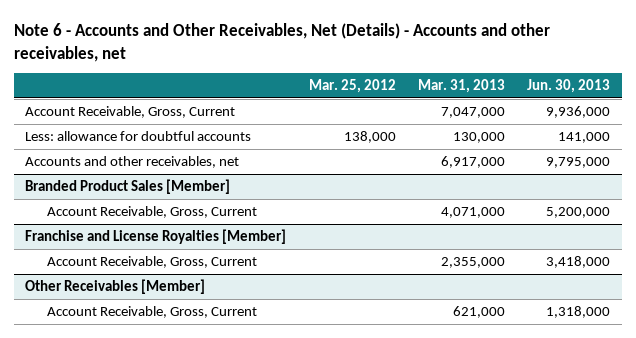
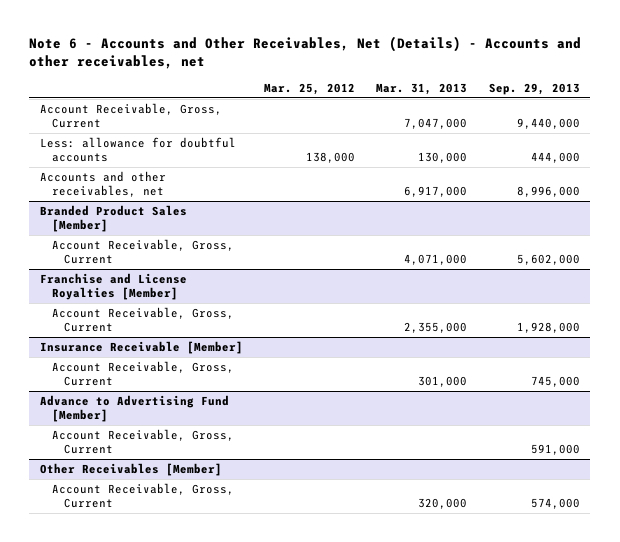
[527,78,611,93] Jun. 30, 2013 -> none
none -> [488,82,580,95] Sep. 29, 2013
none -> [39,341,243,355] Insurance Receivable [Member]
none -> [51,361,234,386] Account Receivable, Gross, Current
none -> [39,395,229,422] Advance to Advertising Fund [Member]
none -> [51,429,234,454] Account Receivable, Gross, Current
[452,305,505,318] 621,000 -> [418,497,468,509] 320,000

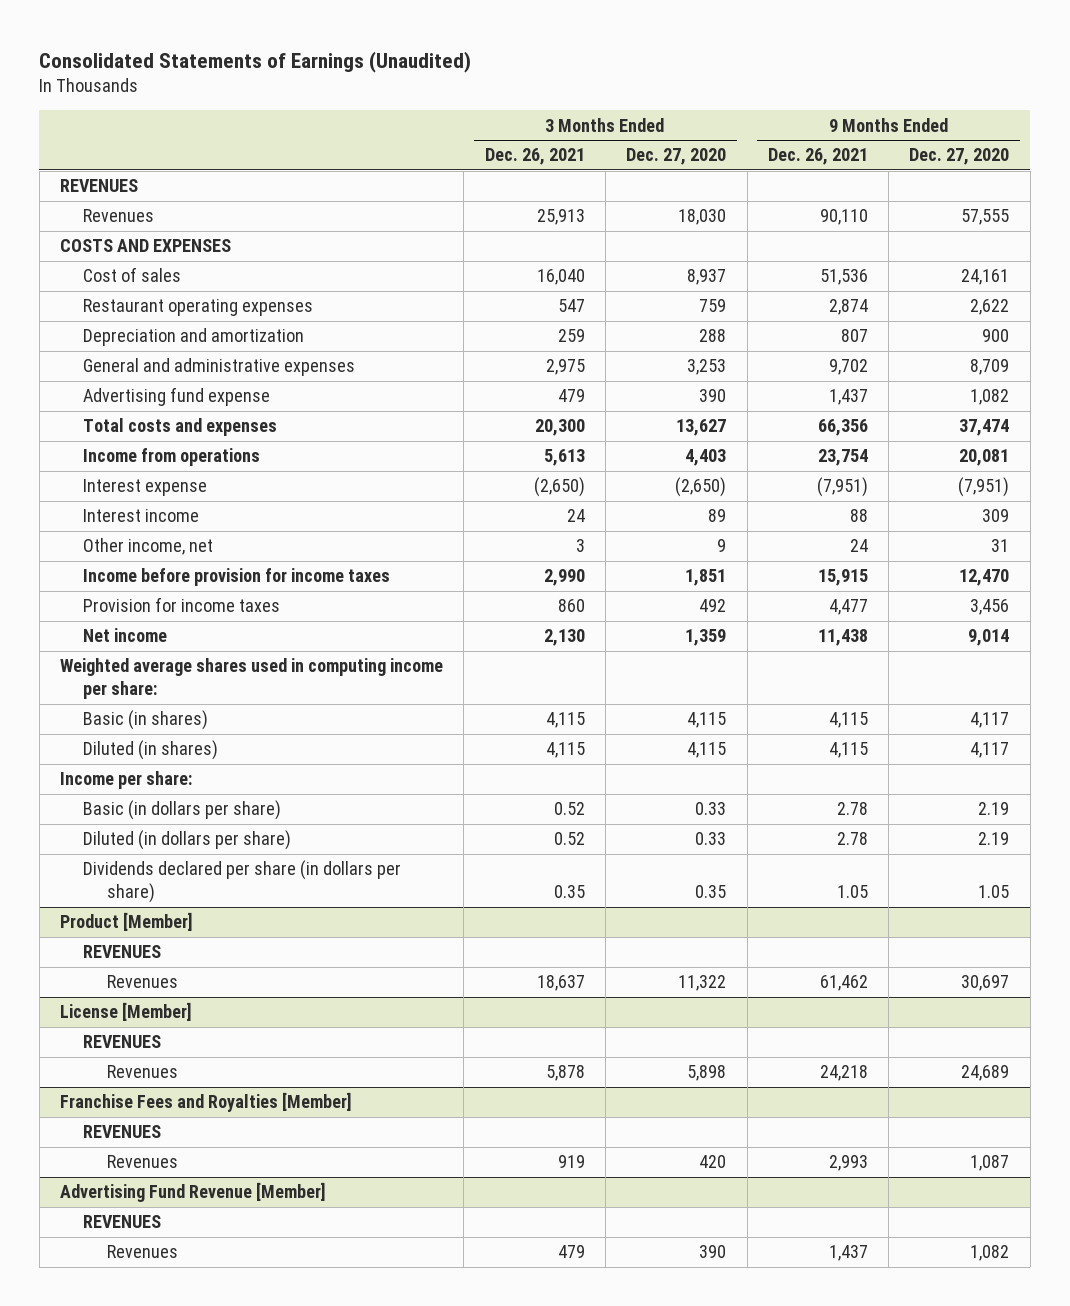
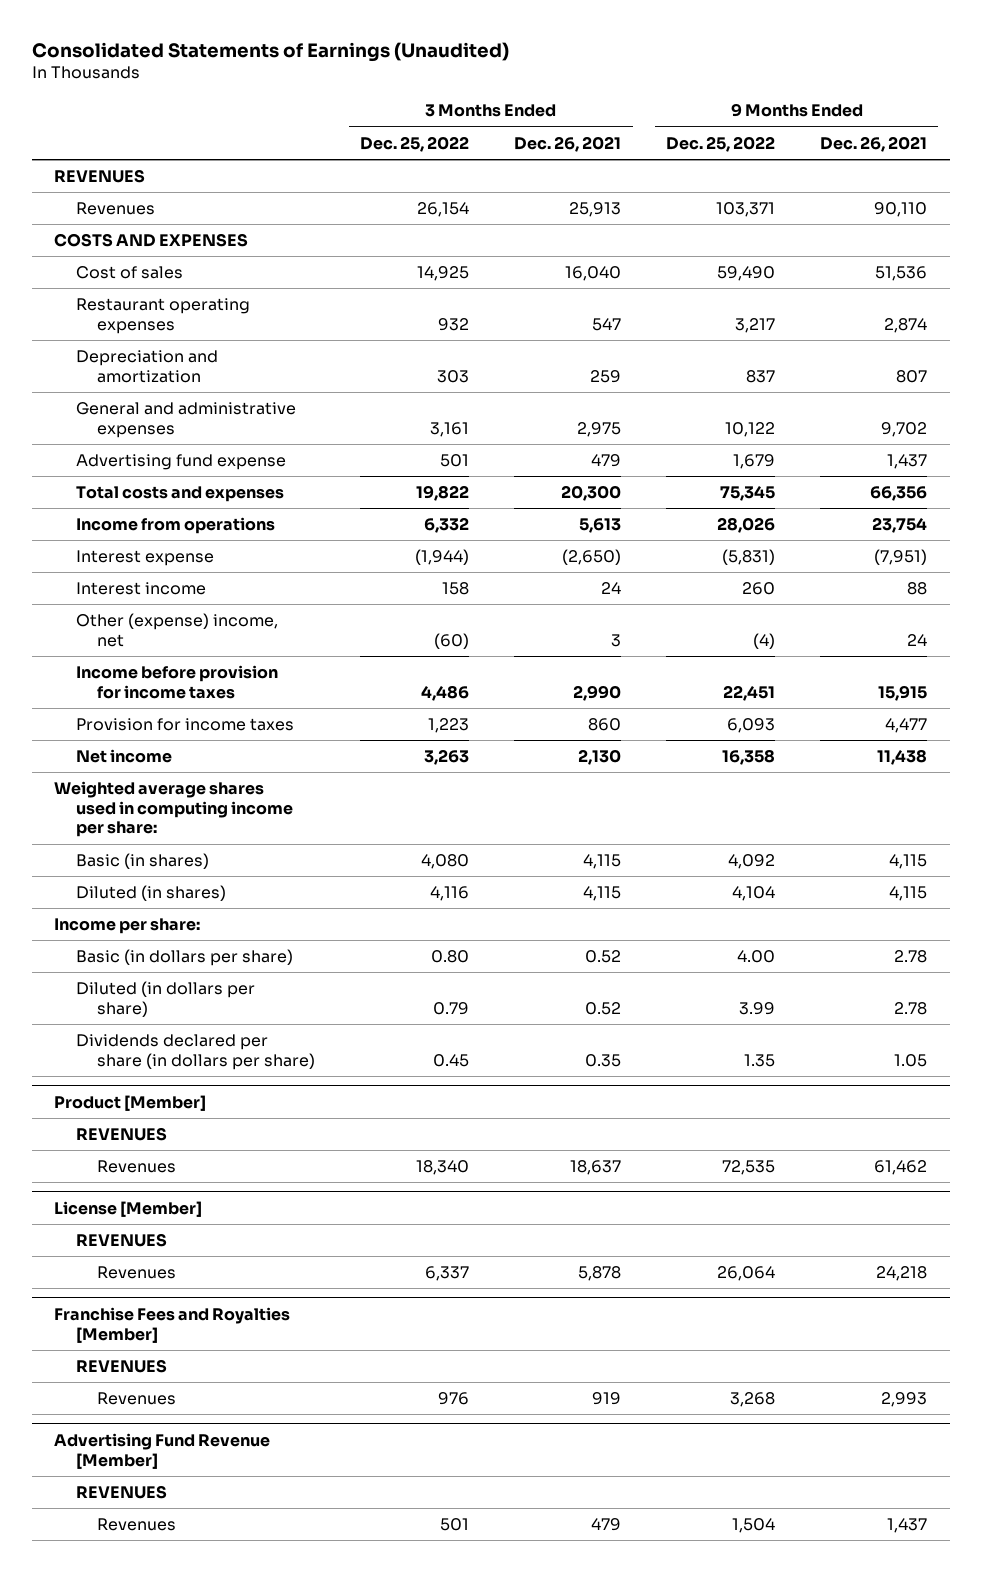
[626,148,727,166] Dec. 27, 2020 -> none
[909,148,1010,166] Dec. 27, 2020 -> none
none -> [360,135,470,152] Dec. 25, 2022
none -> [666,135,776,152] Dec. 25, 2022
[83,538,214,556] Other income, net -> [75,613,278,647] Other (expense) income, net

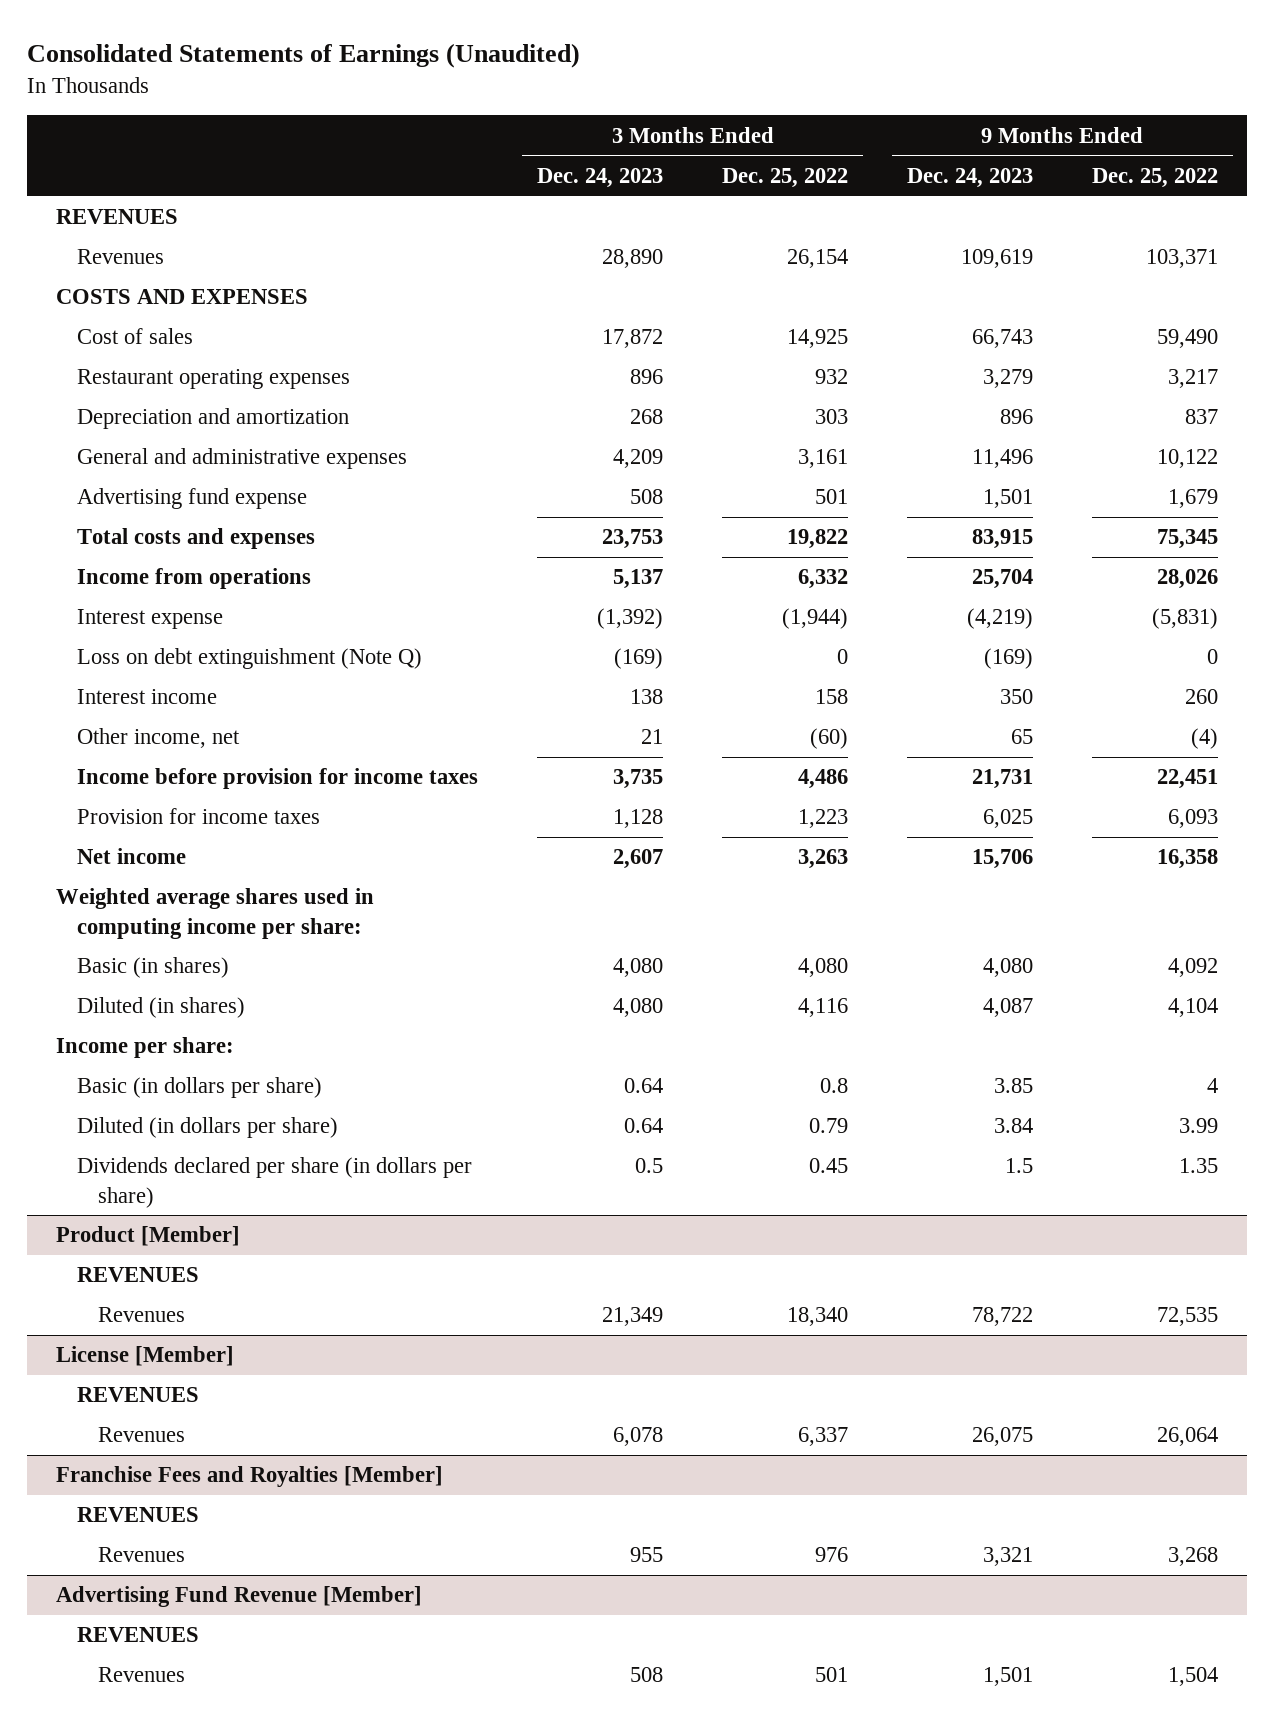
[514,135,622,152] Dec. 26, 2021 -> none
[820,135,928,152] Dec. 26, 2021 -> none
none -> [537,167,664,188] Dec. 24, 2023
none -> [906,167,1033,188] Dec. 24, 2023
none -> [77,648,423,670] Loss on debt extinguishment (Note Q)
[75,613,278,647] Other (expense) income, net -> [77,728,241,749] Other income, net
[431,950,470,964] 0.80 -> [819,1078,848,1094] 0.8
[737,950,776,964] 4.00 -> [1206,1078,1218,1094] 4

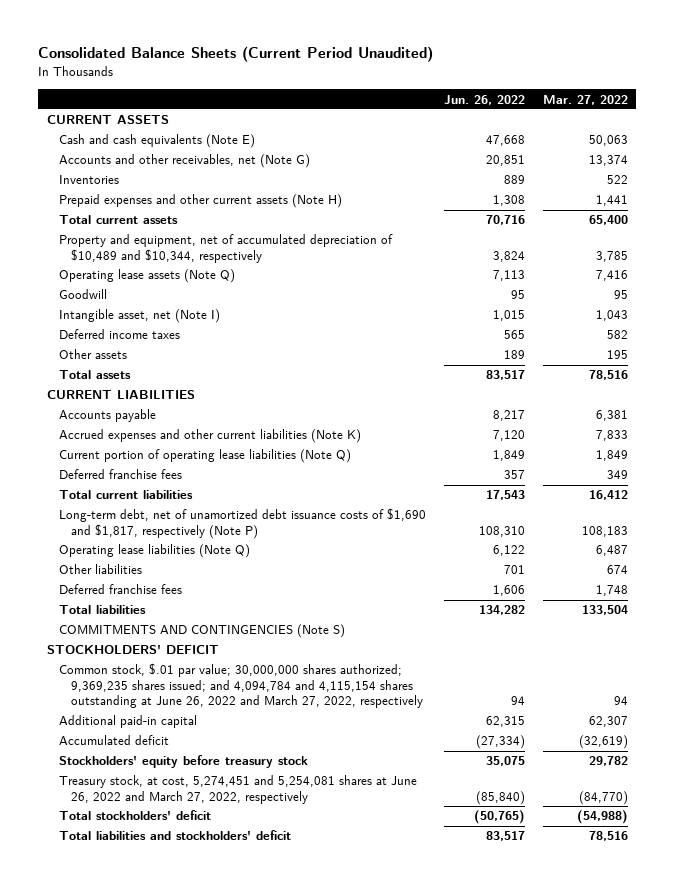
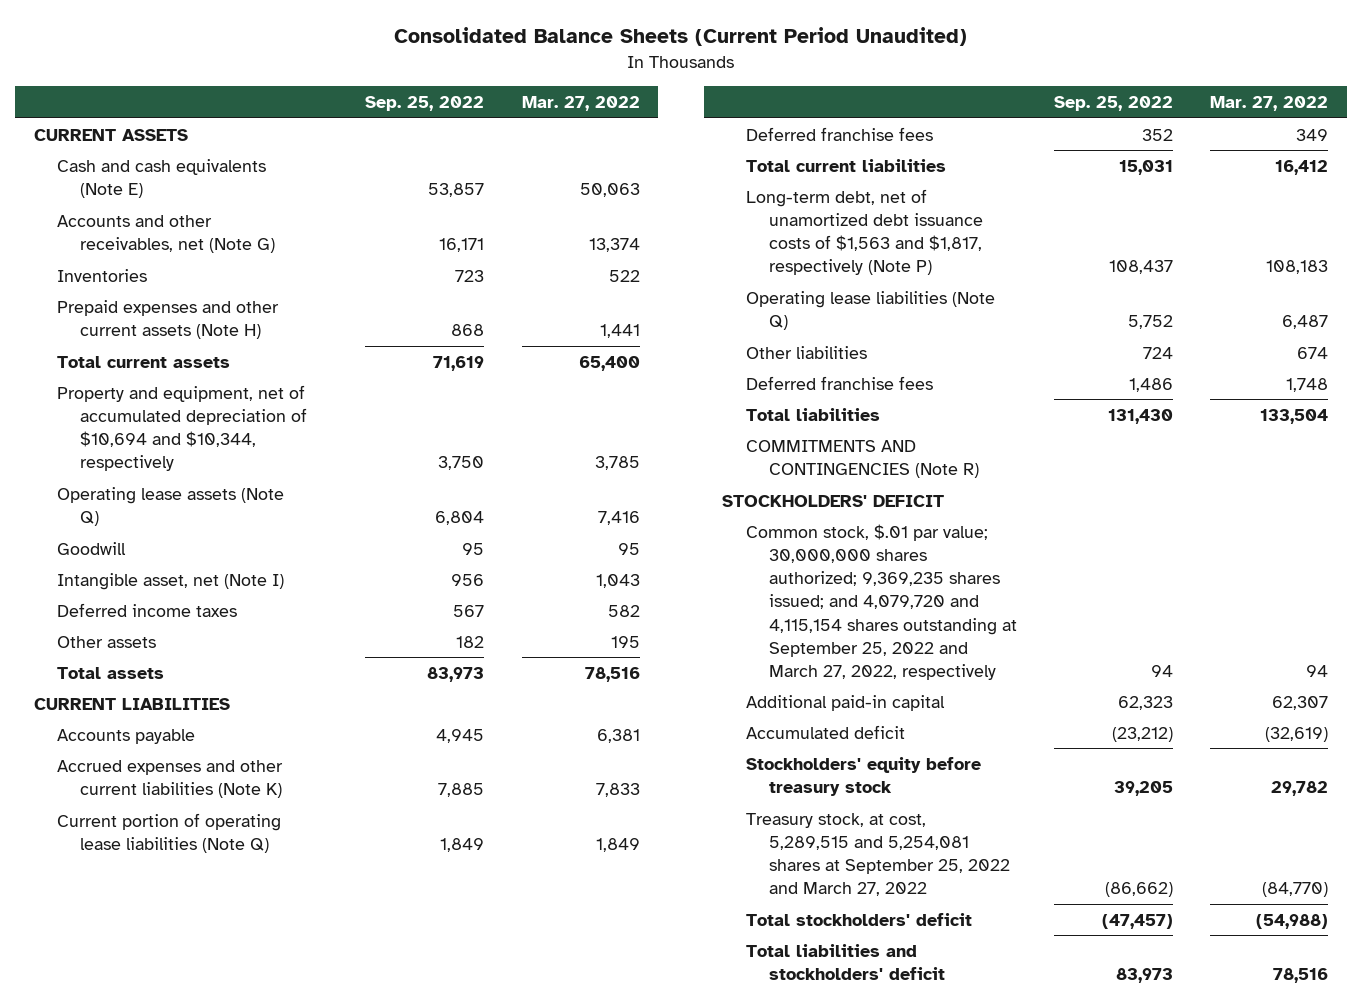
[443,94,525,105] Jun. 26, 2022 -> none
none -> [365,96,485,112] Sep. 25, 2022
[58,234,393,263] Property and equipment, net of accumulated depreciation of $10,489 and $10,344, respectively -> [57,384,308,472] Property and equipment, net of accumulated depreciation of $10,694 and $10,344, respectively
[58,508,426,539] Long-term debt, net of unamortized debt issuance costs of $1,690 and $1,817, respectively (Note P) -> [745,188,983,276] Long-term debt, net of unamortized debt issuance costs of $1,563 and $1,817, respectively (Note P)
[58,624,345,639] COMMITMENTS AND CONTINGENCIES (Note S) -> [745,439,979,479] COMMITMENTS AND CONTINGENCIES (Note R)
[58,663,423,709] Common stock, $.01 par value; 30,000,000 shares authorized; 9,369,235 shares issued; and 4,094,784 and 4,115,154 shares outstanding at June 26, 2022 and March 27, 2022, respectively -> [745,523,1017,680] Common stock, $.01 par value; 30,000,000 shares authorized; 9,369,235 shares issued; and 4,079,720 and 4,115,154 shares outstanding at September 25, 2022 and March 27, 2022, respectively
[58,775,417,804] Treasury stock, at cost, 5,274,451 and 5,254,081 shares at June 26, 2022 and March 27, 2022, respectively -> [745,812,1010,897] Treasury stock, at cost, 5,289,515 and 5,254,081 shares at September 25, 2022 and March 27, 2022

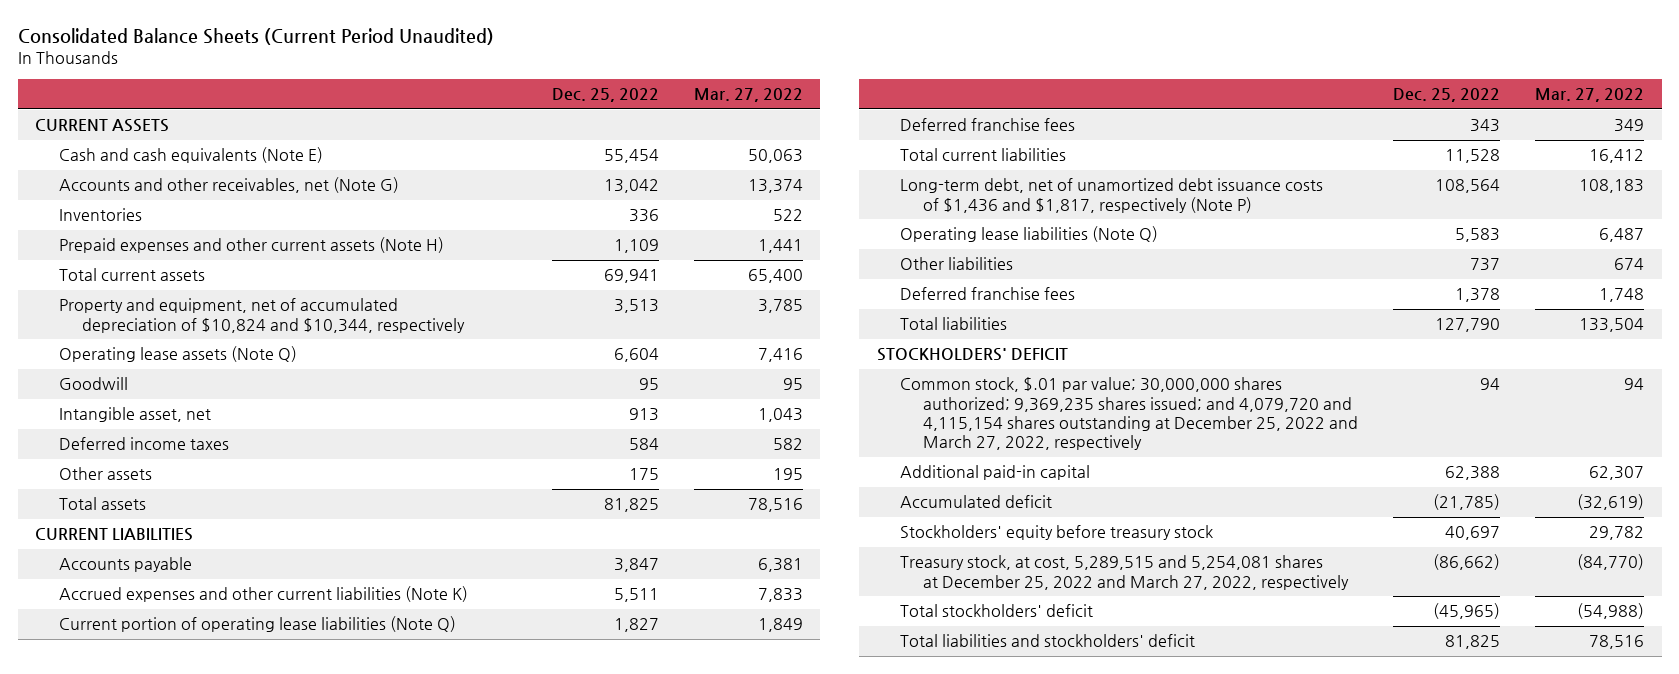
[365,96,485,112] Sep. 25, 2022 -> none
none -> [551,88,659,103] Dec. 25, 2022
[57,384,308,472] Property and equipment, net of accumulated depreciation of $10,694 and $10,344, respectively -> [58,298,465,333] Property and equipment, net of accumulated depreciation of $10,824 and $10,344, respectively
[57,572,285,590] Intangible asset, net (Note I) -> [58,407,211,423] Intangible asset, net
[745,188,983,276] Long-term debt, net of unamortized debt issuance costs of $1,563 and $1,817, respectively (Note P) -> [900,178,1324,213] Long-term debt, net of unamortized debt issuance costs of $1,436 and $1,817, respectively (Note P)
[745,439,979,479] COMMITMENTS AND CONTINGENCIES (Note R) -> none
[745,523,1017,680] Common stock, $.01 par value; 30,000,000 shares authorized; 9,369,235 shares issued; and 4,079,720 and 4,115,154 shares outstanding at September 25, 2022 and March 27, 2022, respectively -> [900,377,1359,451] Common stock, $.01 par value; 30,000,000 shares authorized; 9,369,235 shares issued; and 4,079,720 and 4,115,154 shares outstanding at December 25, 2022 and March 27, 2022, respectively
[745,812,1010,897] Treasury stock, at cost, 5,289,515 and 5,254,081 shares at September 25, 2022 and March 27, 2022 -> [900,555,1350,590] Treasury stock, at cost, 5,289,515 and 5,254,081 shares at December 25, 2022 and March 27, 2022, respectively

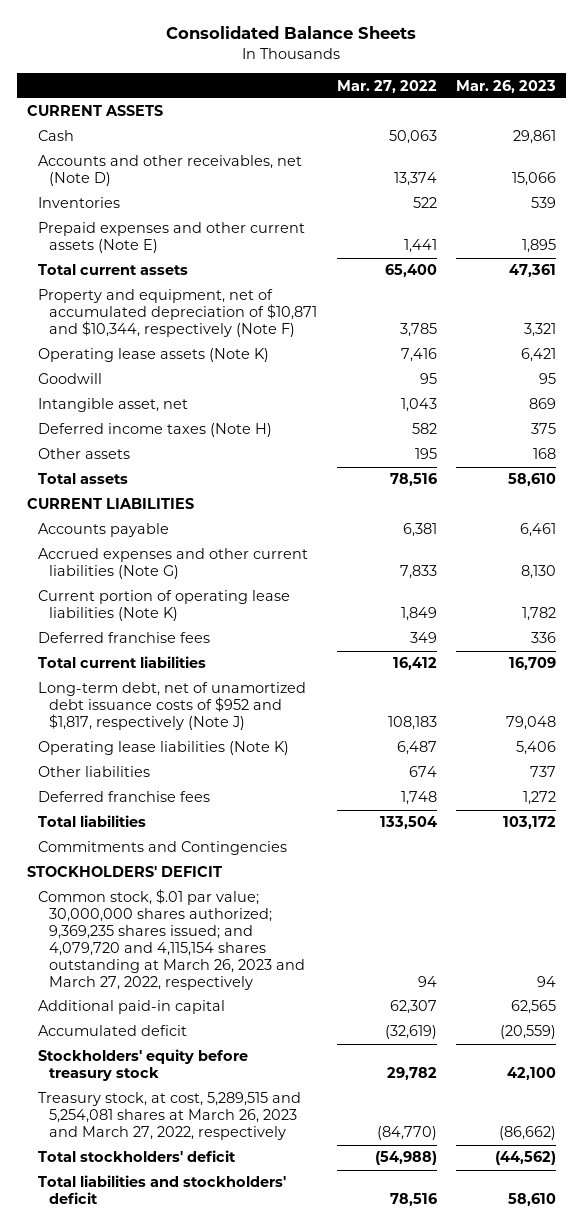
[17,28,494,46] Consolidated Balance Sheets (Current Period Unaudited) -> [166,26,417,40] Consolidated Balance Sheets
[551,88,659,103] Dec. 25, 2022 -> none
none -> [455,79,556,93] Mar. 26, 2023
[58,147,323,164] Cash and cash equivalents (Note E) -> [37,130,74,142] Cash
[58,177,399,194] Accounts and other receivables, net (Note G) -> [37,155,302,187] Accounts and other receivables, net (Note D)
[58,237,444,254] Prepaid expenses and other current assets (Note H) -> [37,222,305,254] Prepaid expenses and other current assets (Note E)
[58,298,465,333] Property and equipment, net of accumulated depreciation of $10,824 and $10,344, respectively -> [37,289,318,338] Property and equipment, net of accumulated depreciation of $10,871 and $10,344, respectively (Note F)
[58,346,297,363] Operating lease assets (Note Q) -> [37,348,269,363] Operating lease assets (Note K)
[58,437,229,451] Deferred income taxes -> [37,423,272,438] Deferred income taxes (Note H)
[58,586,468,603] Accrued expenses and other current liabilities (Note K) -> [37,548,308,580] Accrued expenses and other current liabilities (Note G)
[58,616,456,633] Current portion of operating lease liabilities (Note Q) -> [37,590,290,622] Current portion of operating lease liabilities (Note K)
[900,178,1324,213] Long-term debt, net of unamortized debt issuance costs of $1,436 and $1,817, respectively (Note P) -> [37,682,306,731] Long-term debt, net of unamortized debt issuance costs of $952 and $1,817, respectively (Note J)
[900,226,1159,243] Operating lease liabilities (Note Q) -> [37,741,289,756] Operating lease liabilities (Note K)
none -> [37,841,287,856] Commitments and Contingencies
[900,377,1359,451] Common stock, $.01 par value; 30,000,000 shares authorized; 9,369,235 shares issued; and 4,079,720 and 4,115,154 shares outstanding at December 25, 2022 and March 27, 2022, respectively -> [37,889,306,990] Common stock, $.01 par value; 30,000,000 shares authorized; 9,369,235 shares issued; and 4,079,720 and 4,115,154 shares outstanding at March 26, 2023 and March 27, 2022, respectively
[900,555,1350,590] Treasury stock, at cost, 5,289,515 and 5,254,081 shares at December 25, 2022 and March 27, 2022, respectively -> [37,1092,301,1141] Treasury stock, at cost, 5,289,515 and 5,254,081 shares at March 26, 2023 and March 27, 2022, respectively

